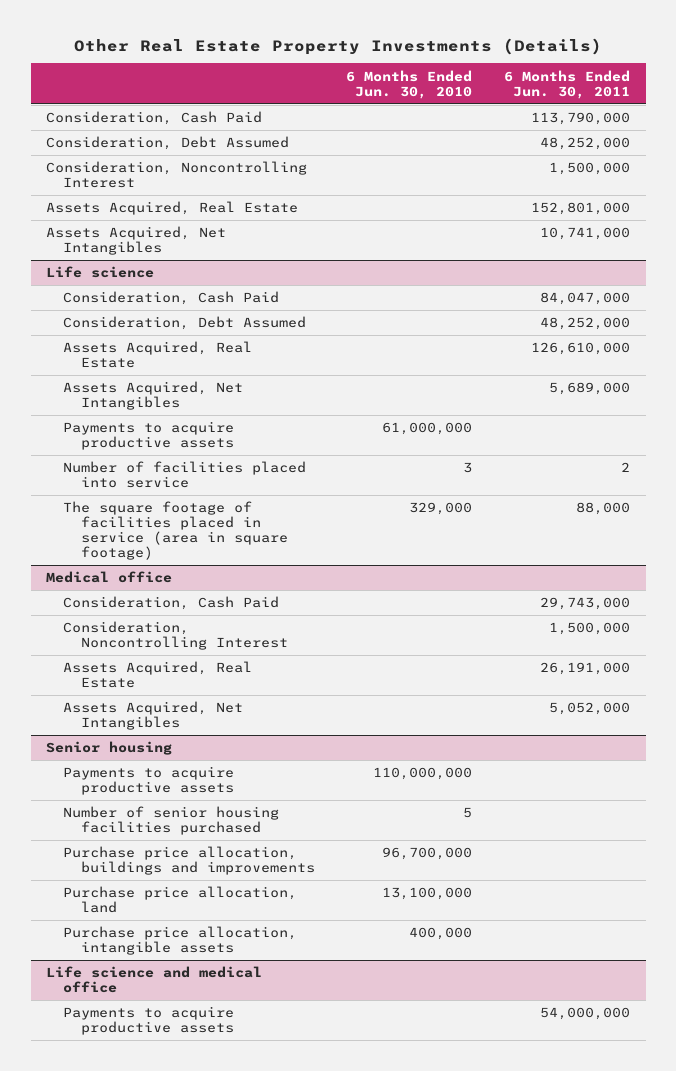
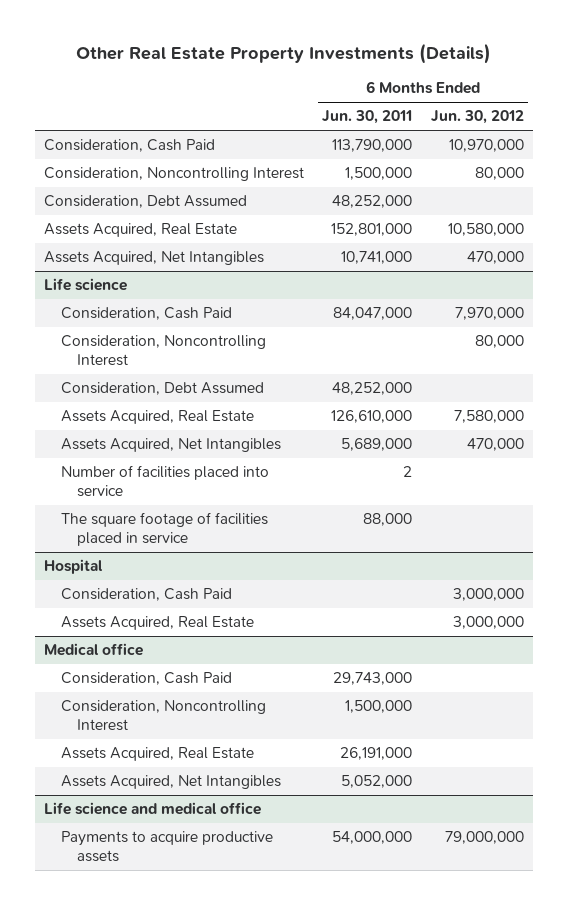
[346,69,473,99] 6 Months Ended Jun. 30, 2010 -> none
none -> [430,110,524,125] Jun. 30, 2012
[46,136,290,151] Consideration, Debt Assumed -> [43,195,247,209] Consideration, Debt Assumed
none -> [60,335,266,367] Consideration, Noncontrolling Interest
[63,421,235,451] Payments to acquire productive assets -> none
[63,501,288,561] The square footage of facilities placed in service (area in square footage) -> [60,512,268,547] The square footage of facilities placed in service
none -> [43,559,103,575] Hospital
none -> [60,588,232,602] Consideration, Cash Paid
none -> [60,616,254,631] Assets Acquired, Real Estate
[46,741,173,756] Senior housing -> none
[63,766,235,796] Payments to acquire productive assets -> none
[63,806,280,836] Number of senior housing facilities purchased -> none
[63,846,315,876] Purchase price allocation, buildings and improvements -> none
[63,886,298,914] Purchase price allocation, land -> none
[63,926,298,956] Purchase price allocation, intangible assets -> none

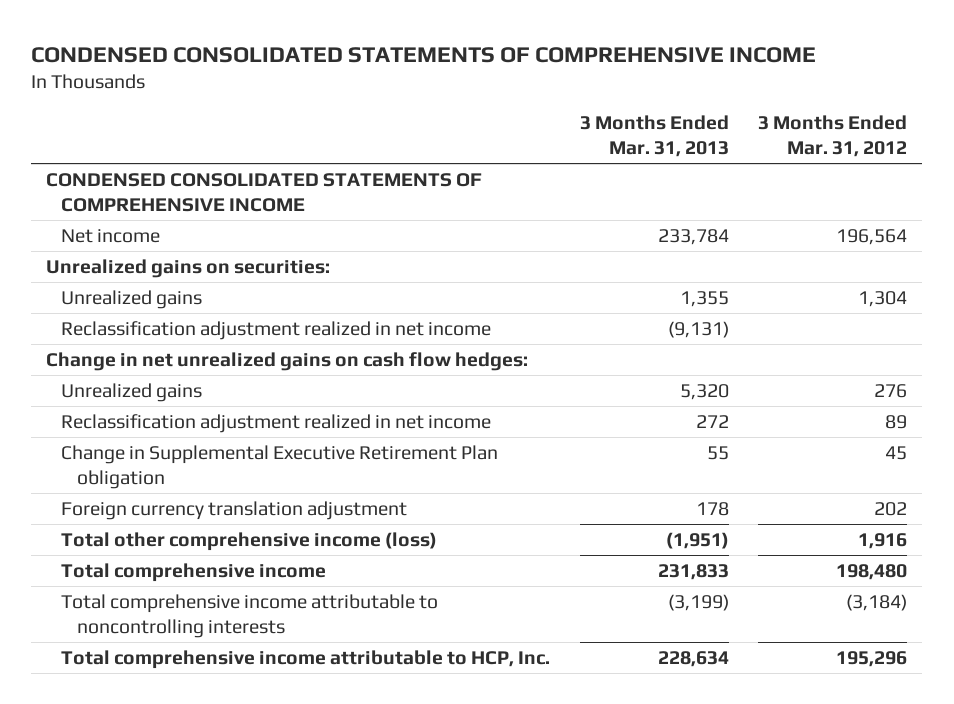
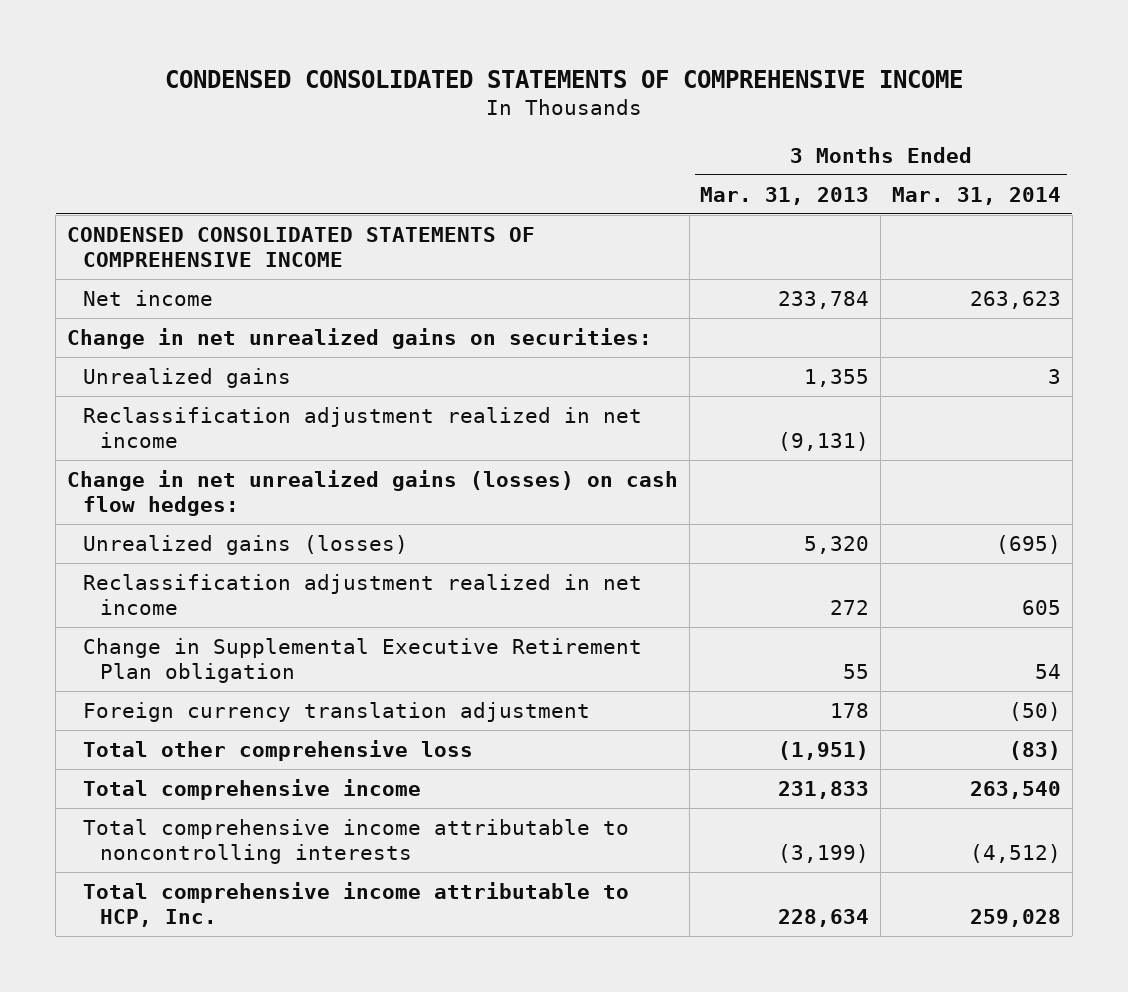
[758,115,908,158] 3 Months Ended Mar. 31, 2012 -> none
none -> [891,186,1061,205] Mar. 31, 2014
[46,258,331,278] Unrealized gains on securities: -> [67,328,653,350] Change in net unrealized gains on securities:
[46,351,529,371] Change in net unrealized gains on cash flow hedges: -> [67,470,679,516] Change in net unrealized gains (losses) on cash flow hedges:
[61,382,203,402] Unrealized gains -> [83,535,409,556] Unrealized gains (losses)
[61,531,438,551] Total other comprehensive income (loss) -> [83,740,474,762] Total other comprehensive loss

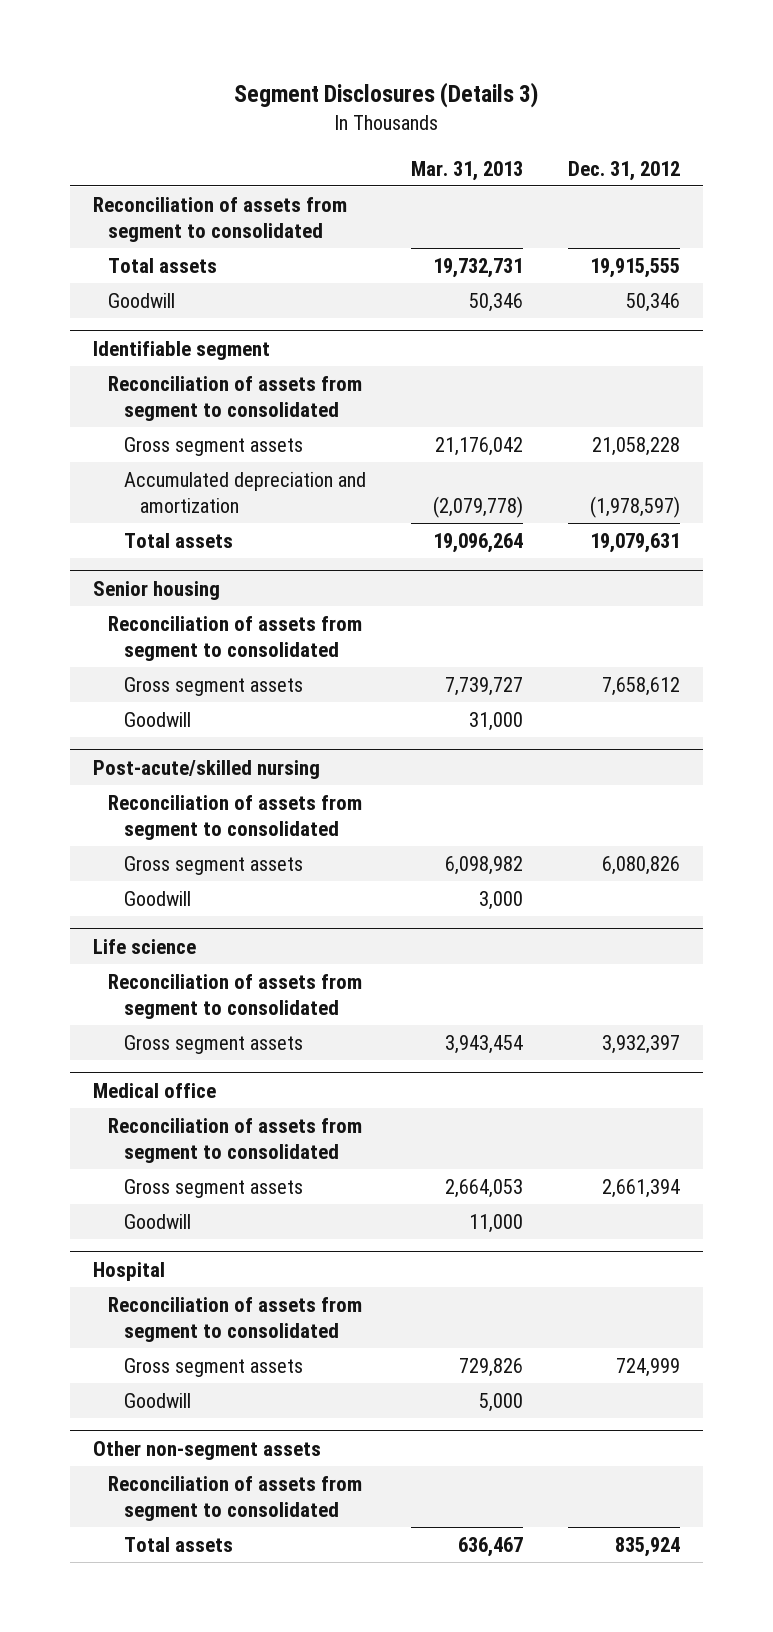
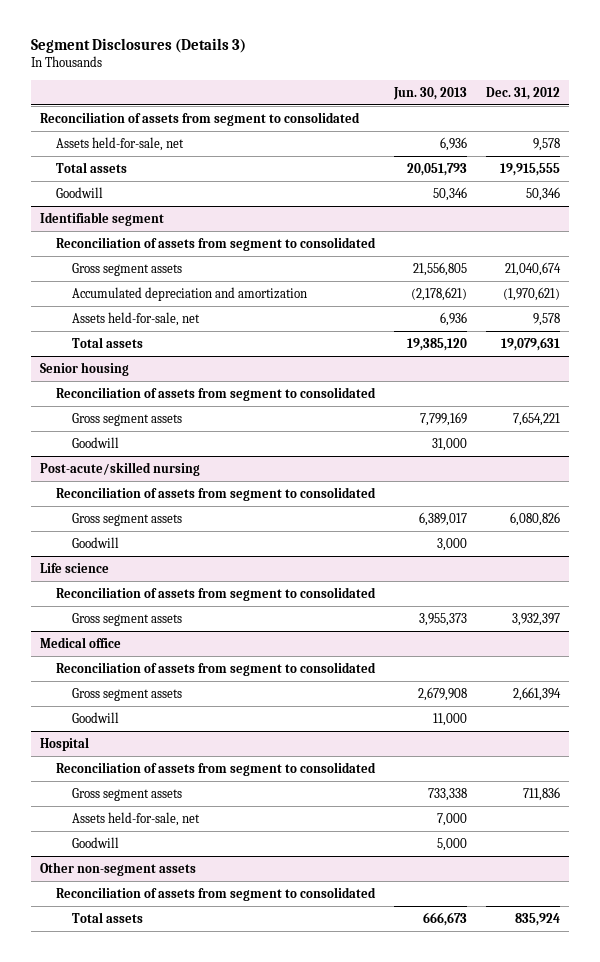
[411,160,524,181] Mar. 31, 2013 -> none
none -> [392,86,467,100] Jun. 30, 2013
none -> [55,136,184,151] Assets held-for-sale, net
[592,436,681,456] 21,058,228 -> [504,261,561,276] 21,040,674
[590,495,681,518] (1,978,597) -> [502,286,560,301] (1,970,621)
none -> [71,311,200,326] Assets held-for-sale, net
[602,676,681,696] 7,658,612 -> [512,411,560,426] 7,654,221
[616,1357,681,1377] 724,999 -> [522,786,560,801] 711,836
none -> [71,811,200,826] Assets held-for-sale, net

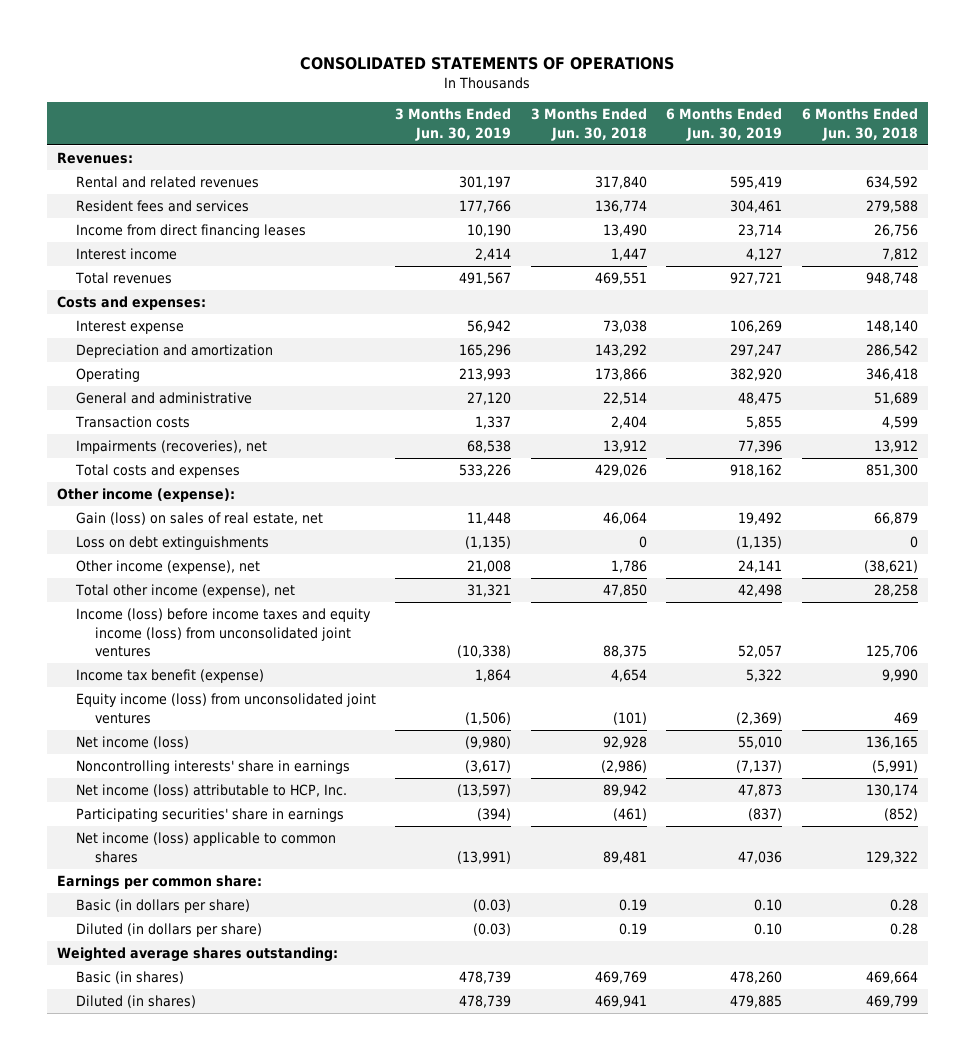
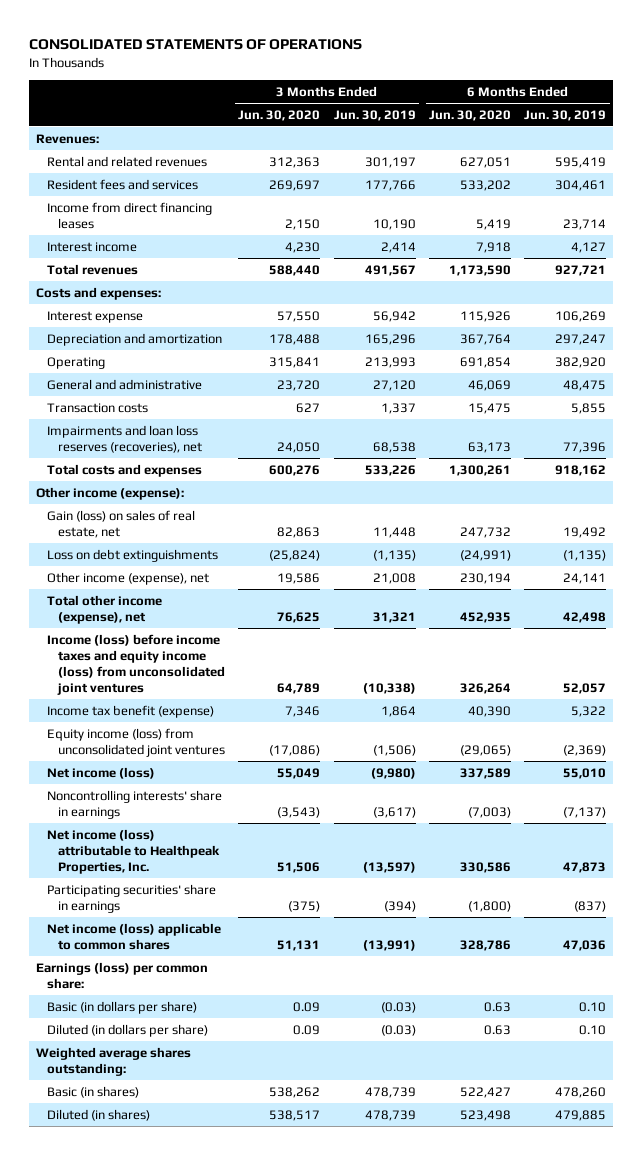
[530,108,647,141] 3 Months Ended Jun. 30, 2018 -> none
[801,108,918,141] 6 Months Ended Jun. 30, 2018 -> none
none -> [238,109,321,121] Jun. 30, 2020
none -> [429,109,512,121] Jun. 30, 2020
[75,440,267,455] Impairments (recoveries), net -> [46,424,202,453] Impairments and loan loss reserves (recoveries), net
[75,784,347,798] Net income (loss) attributable to HCP, Inc. -> [46,828,220,875] Net income (loss) attributable to Healthpeak Properties, Inc.
[56,875,262,891] Earnings per common share: -> [35,961,208,989] Earnings (loss) per common share:

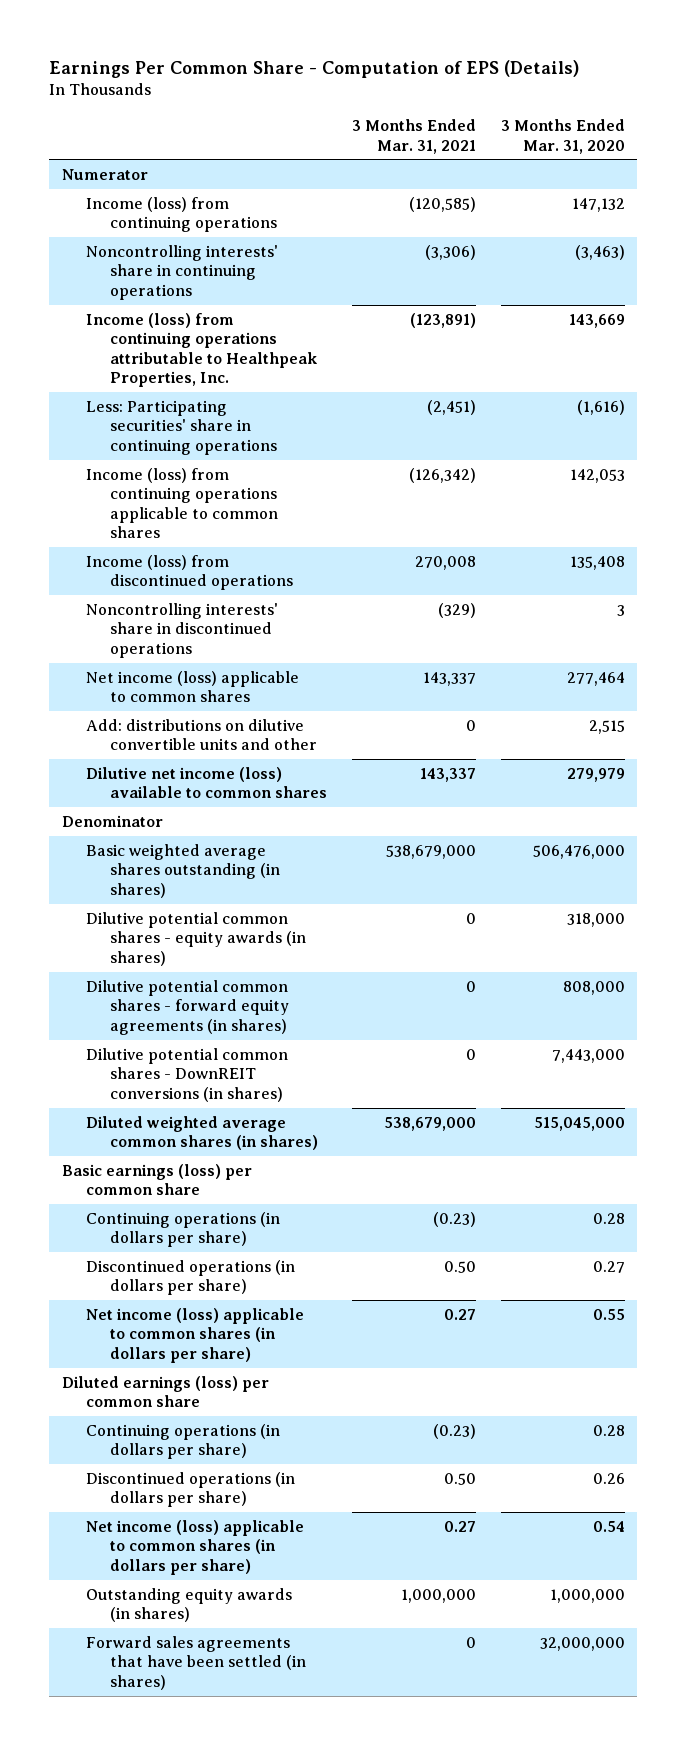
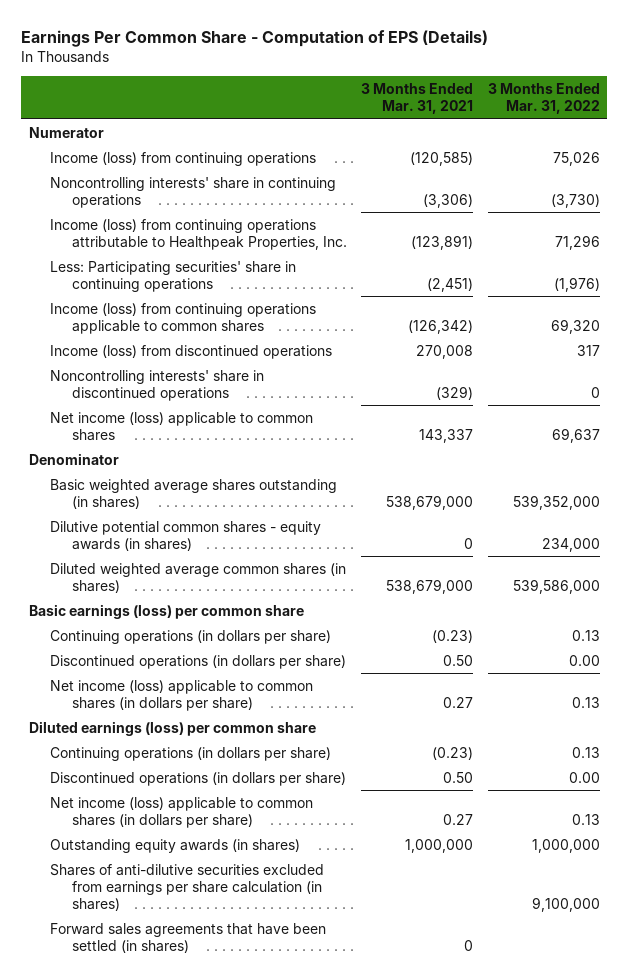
[500,118,625,154] 3 Months Ended Mar. 31, 2020 -> none
none -> [487,83,600,115] 3 Months Ended Mar. 31, 2022
[86,718,318,751] Add: distributions on dilutive convertible units and other -> none
[86,766,328,799] Dilutive net income (loss) available to common shares -> none
[86,979,290,1035] Dilutive potential common shares - forward equity agreements (in shares) -> none
[86,1047,289,1102] Dilutive potential common shares - DownREIT conversions (in shares) -> none
none -> [50,863,325,911] Shares of anti-dilutive securities excluded from earnings per share calculation (in shares)

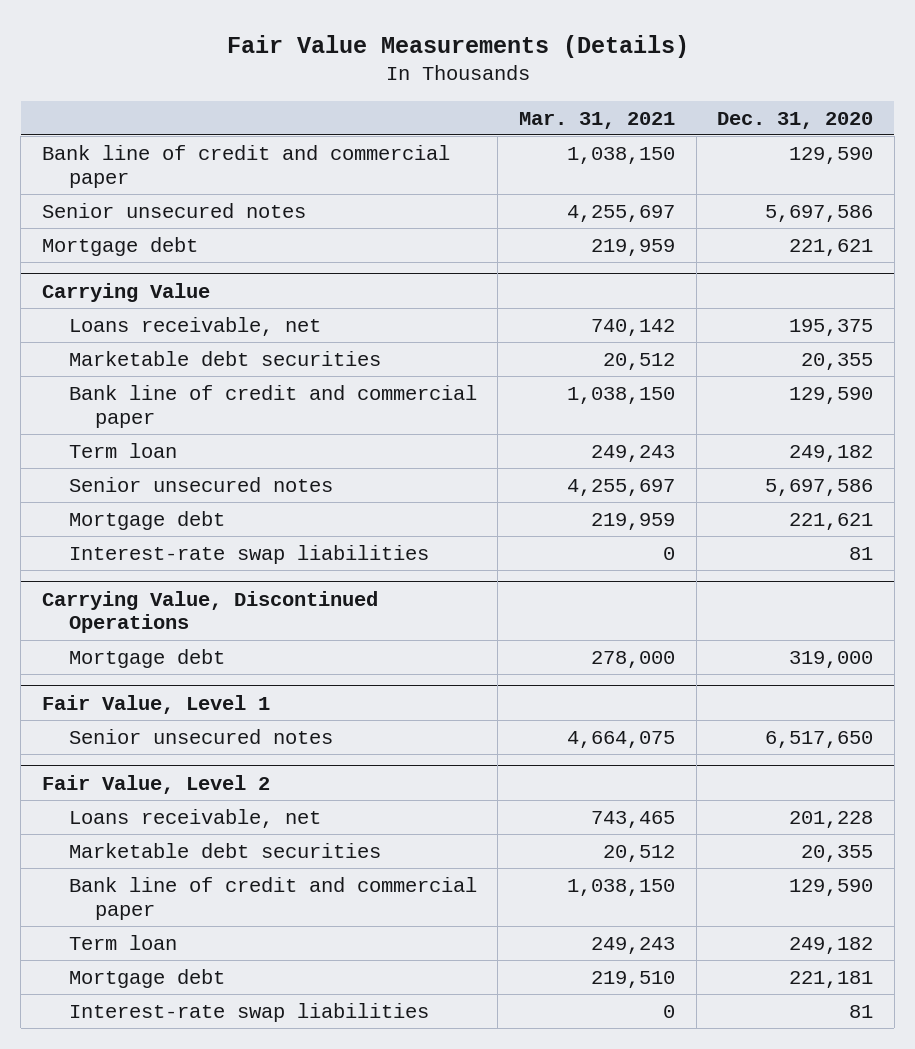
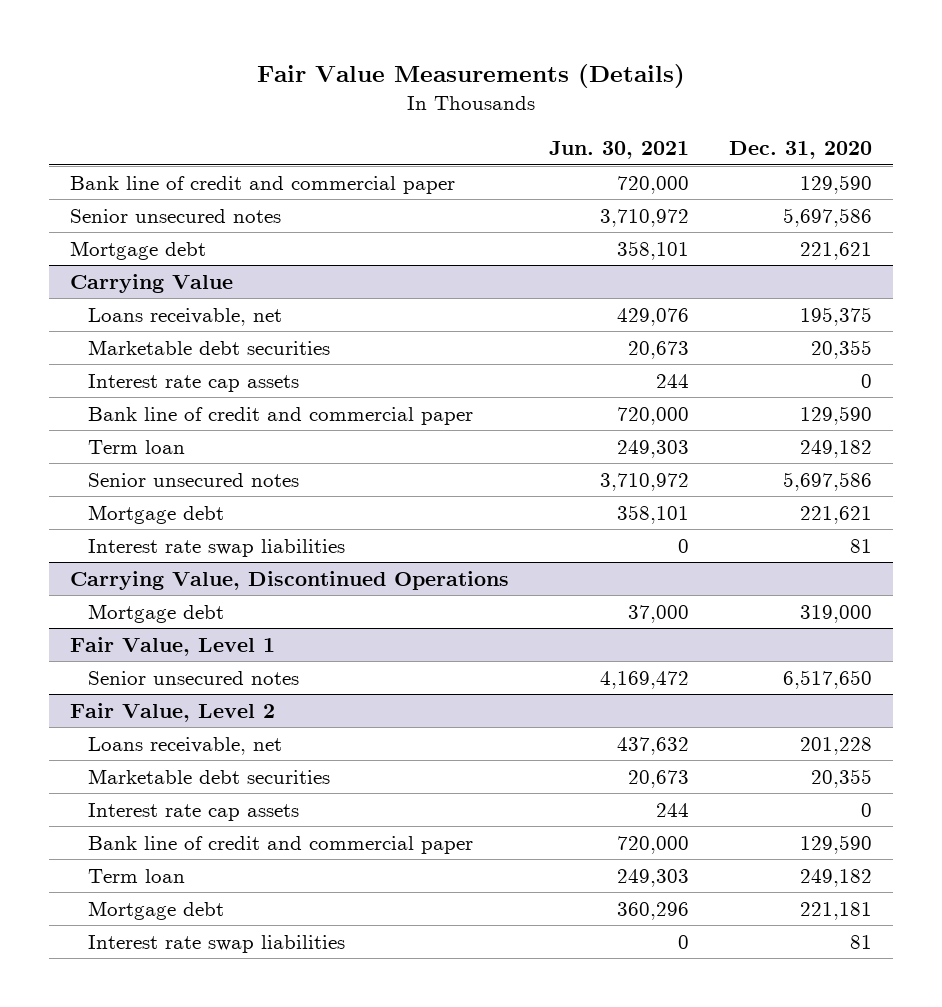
[518,111,675,129] Mar. 31, 2021 -> none
none -> [549,141,690,160] Jun. 30, 2021
none -> [88,373,300,392] Interest rate cap assets
[68,544,429,564] Interest-rate swap liabilities -> [88,538,346,557] Interest rate swap liabilities
none -> [88,802,300,821] Interest rate cap assets
[68,1002,429,1022] Interest-rate swap liabilities -> [88,934,346,953] Interest rate swap liabilities

